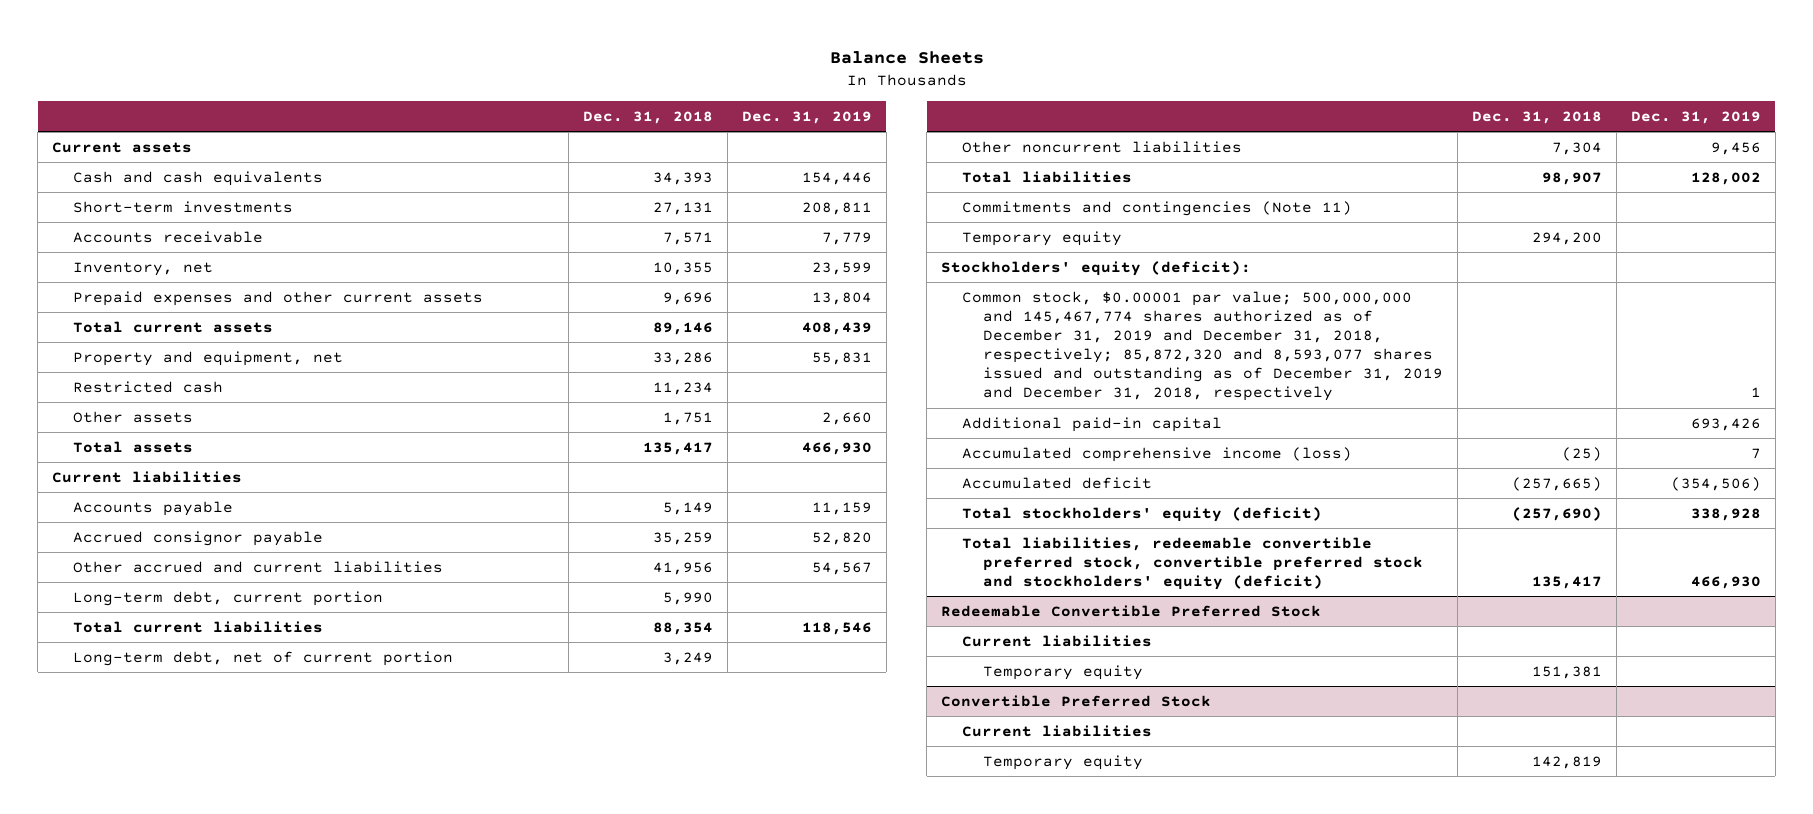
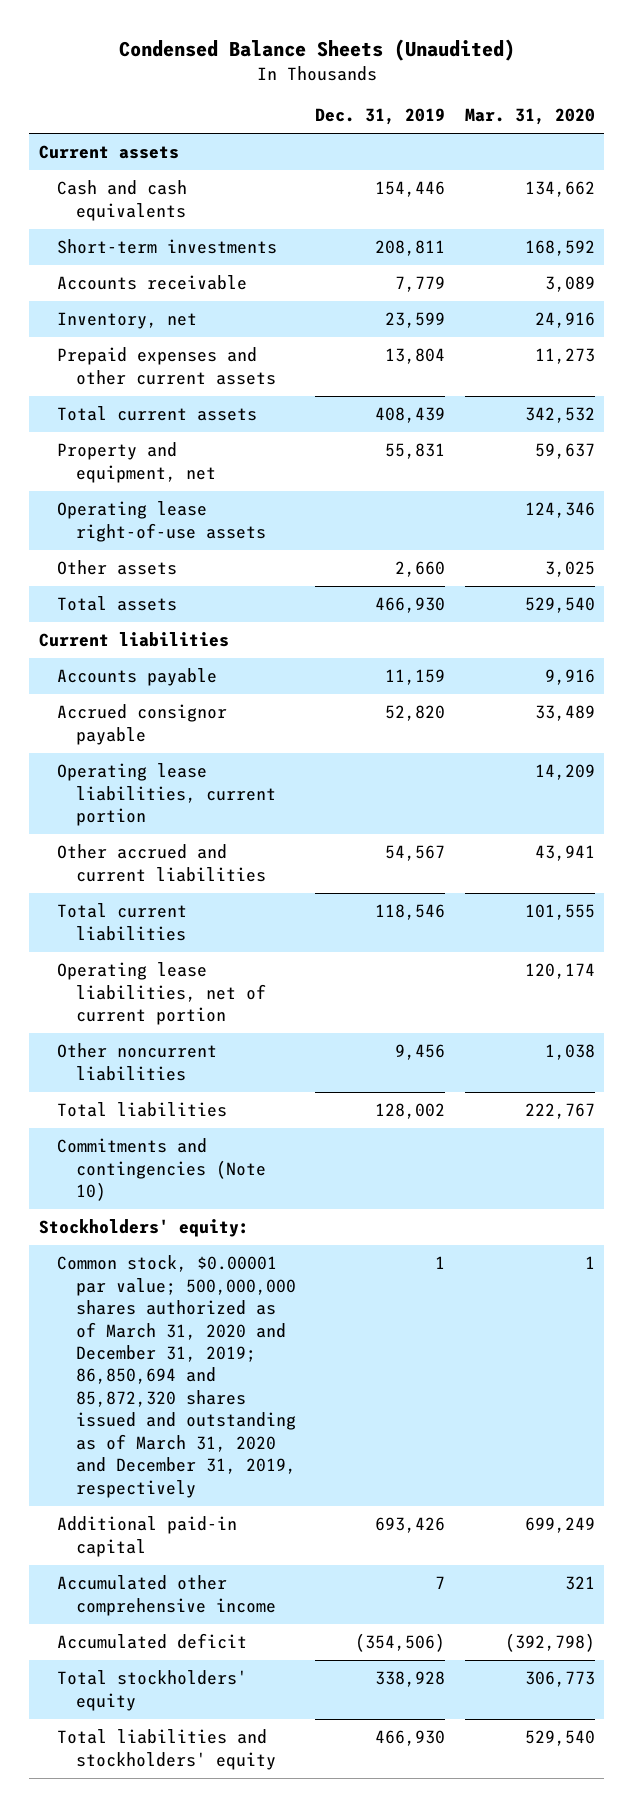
[829,50,984,64] Balance Sheets -> [118,39,515,62] Condensed Balance Sheets (Unaudited)
[582,110,713,124] Dec. 31, 2018 -> none
none -> [464,108,595,126] Mar. 31, 2020
[73,380,224,393] Restricted cash -> none
none -> [57,501,267,542] Operating lease right-of-use assets
none -> [57,763,277,827] Operating lease liabilities, current portion
[73,590,384,606] Long-term debt, current portion -> none
[73,650,454,666] Long-term debt, net of current portion -> none
none -> [57,962,267,1026] Operating lease liabilities, net of current portion
[961,230,1122,246] Temporary equity -> none
[961,200,1352,216] Commitments and contingencies (Note 11) -> [57,1138,267,1202] Commitments and contingencies (Note 10)
[941,260,1252,276] Stockholders' equity (deficit): -> [38,1219,249,1238] Stockholders' equity:
[961,290,1443,402] Common stock, $0.00001 par value; 500,000,000 and 145,467,774 shares authorized as of December 31, 2019 and December 31, 2018, respectively; 85,872,320 and 8,593,077 shares issued and outstanding as of December 31, 2019 and December 31, 2018, respectively -> [57,1255,297,1498] Common stock, $0.00001 par value; 500,000,000 shares authorized as of March 31, 2020 and December 31, 2019; 86,850,694 and 85,872,320 shares issued and outstanding as of March 31, 2020 and December 31, 2019, respectively
[961,446,1352,462] Accumulated comprehensive income (loss) -> [57,1575,277,1616] Accumulated other comprehensive income
[941,604,1322,617] Redeemable Convertible Preferred Stock -> none
[961,634,1152,647] Current liabilities -> none
[982,664,1143,680] Temporary equity -> none
[941,694,1212,707] Convertible Preferred Stock -> none
[961,724,1152,737] Current liabilities -> none
[982,754,1143,770] Temporary equity -> none
[961,506,1322,522] Total stockholders' equity (deficit) -> [57,1670,248,1711] Total stockholders' equity
[961,536,1423,591] Total liabilities, redeemable convertible preferred stock, convertible preferred stock and stockholders' equity (deficit) -> [57,1729,277,1770] Total liabilities and stockholders' equity

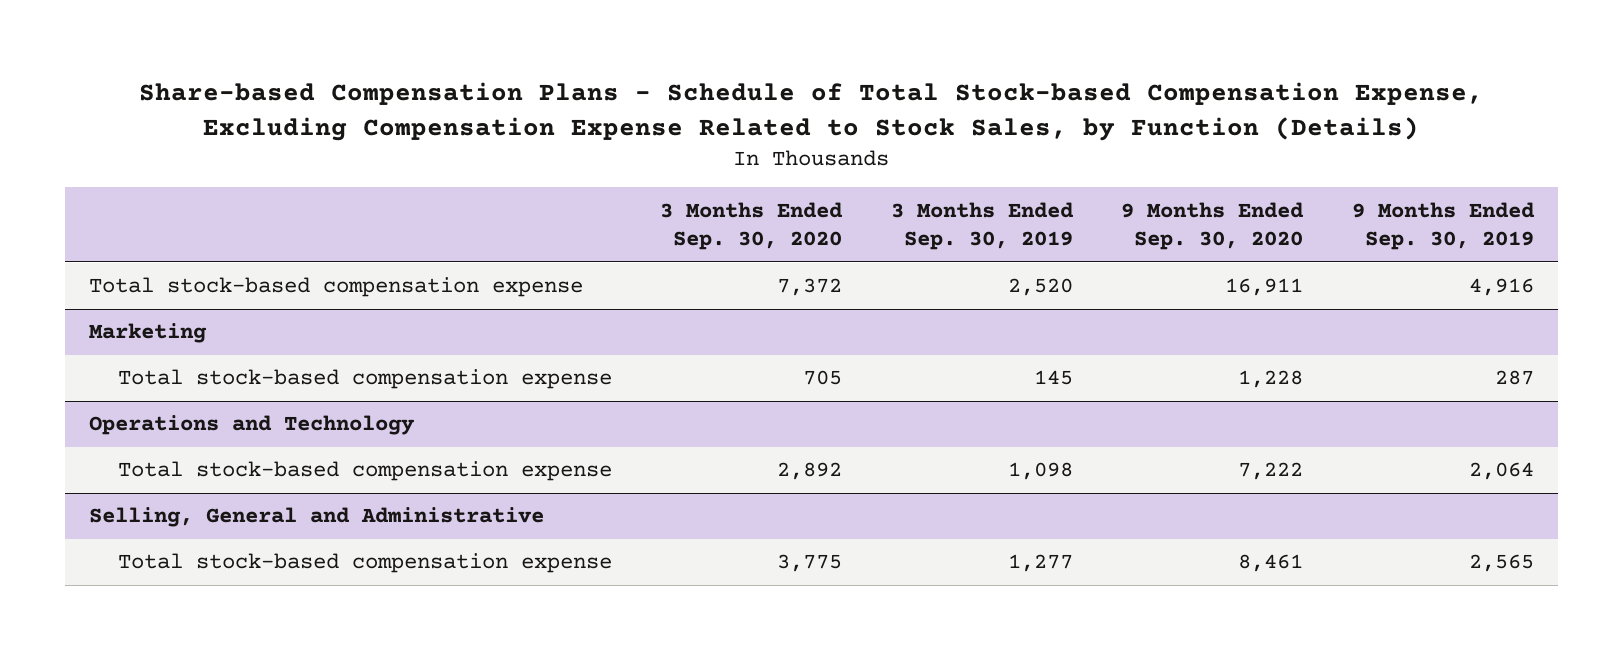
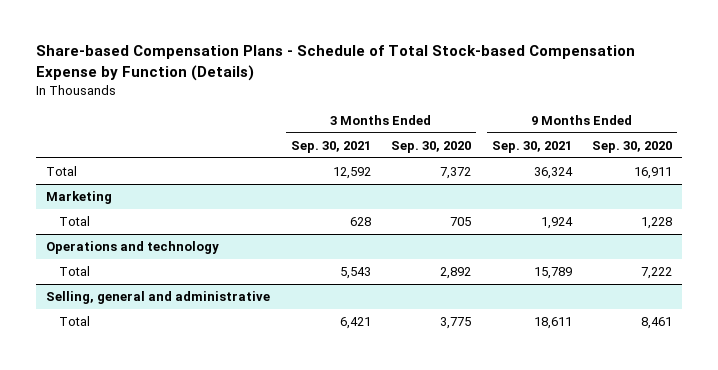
[139,81,1484,141] Share-based Compensation Plans - Schedule of Total Stock-based Compensation Expense, Excluding Compensation Expense Related to Stock Sales, by Function (Details) -> [35,45,635,81] Share-based Compensation Plans - Schedule of Total Stock-based Compensation Expense by Function (Details)
[890,201,1074,251] 3 Months Ended Sep. 30, 2019 -> none
[1351,201,1535,251] 9 Months Ended Sep. 30, 2019 -> none
none -> [290,140,371,153] Sep. 30, 2021
none -> [491,140,572,153] Sep. 30, 2021
[88,277,583,298] Total stock-based compensation expense -> [46,166,78,177] Total
[117,369,612,390] Total stock-based compensation expense -> [59,216,91,227] Total
[88,415,415,436] Operations and Technology -> [46,241,220,255] Operations and technology
[117,461,612,482] Total stock-based compensation expense -> [59,266,91,277] Total
[88,507,544,528] Selling, General and Administrative -> [46,291,271,305] Selling, general and administrative
[117,553,612,574] Total stock-based compensation expense -> [59,316,91,327] Total

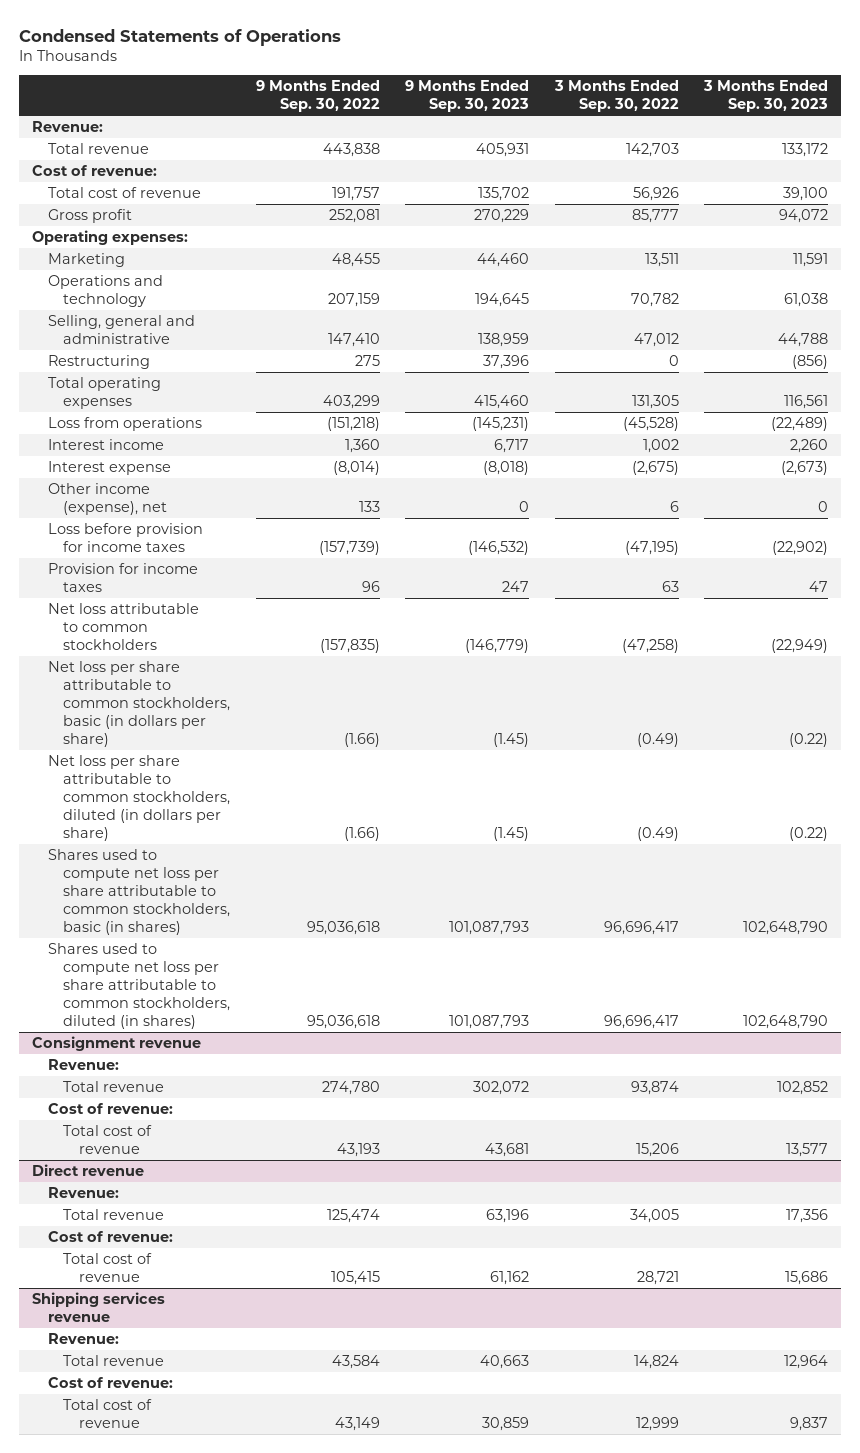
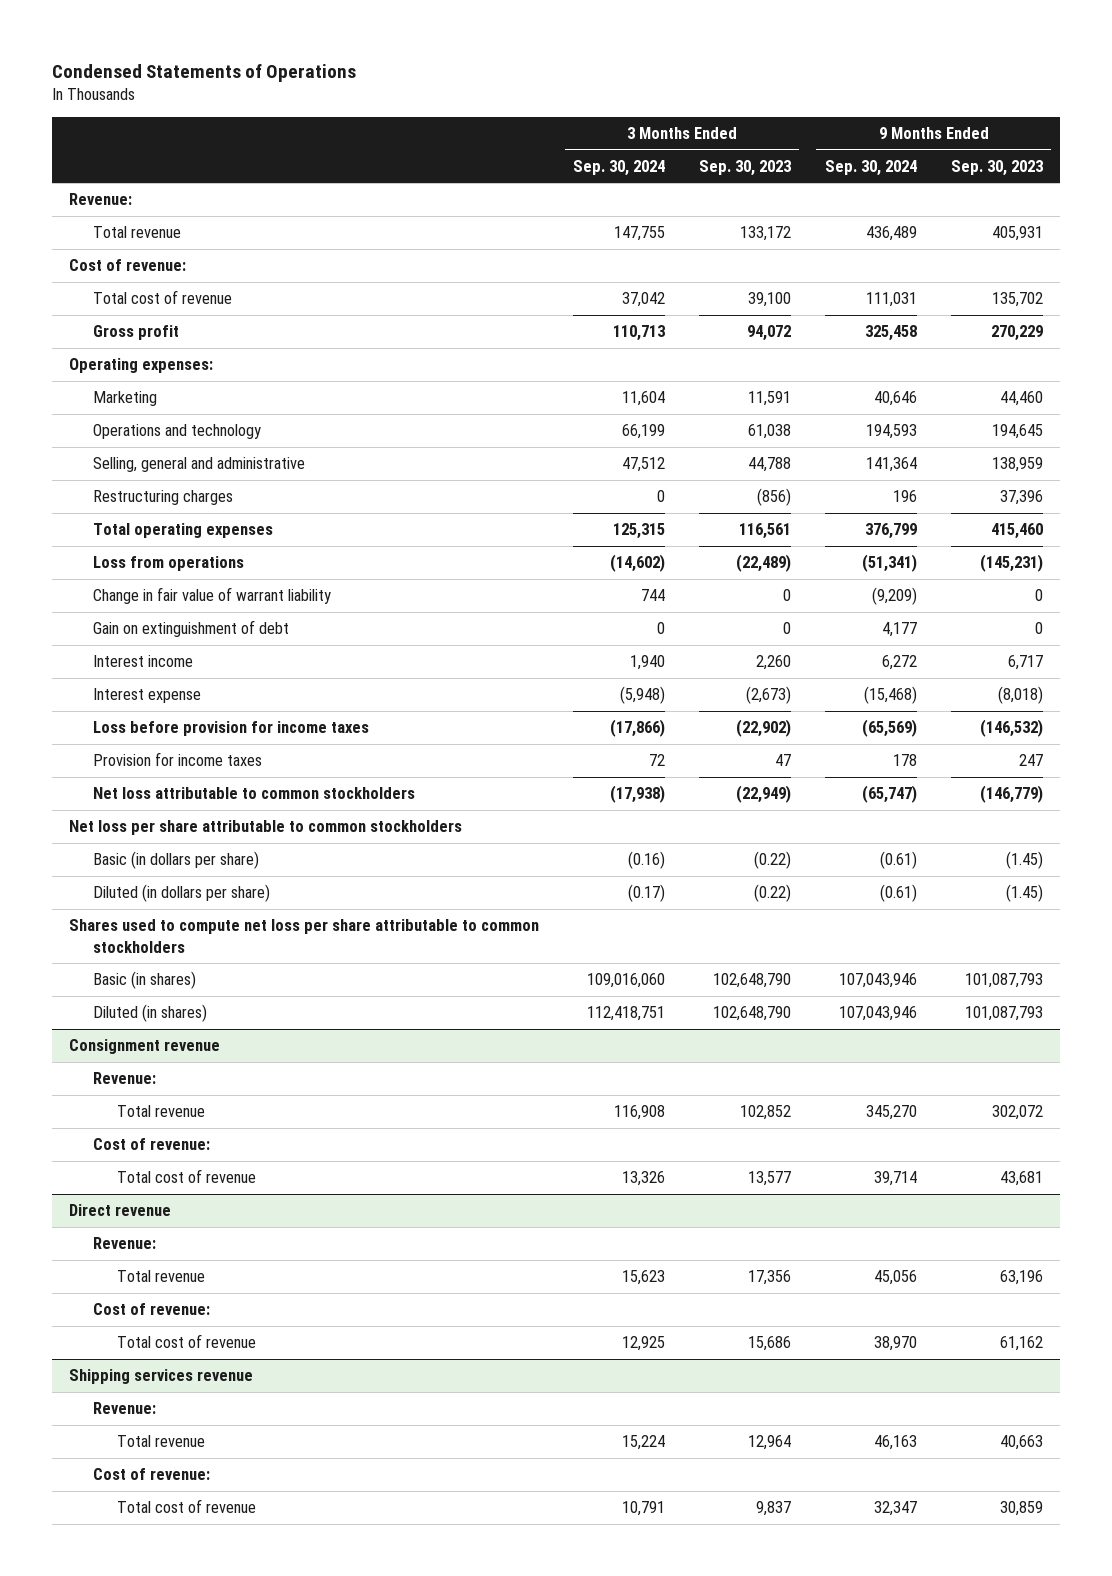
[255,80,380,113] 9 Months Ended Sep. 30, 2022 -> none
[553,80,679,113] 3 Months Ended Sep. 30, 2022 -> none
none -> [573,159,666,176] Sep. 30, 2024
none -> [824,159,917,176] Sep. 30, 2024
[47,354,150,369] Restructuring -> [92,490,233,506] Restructuring charges
none -> [92,587,331,605] Change in fair value of warrant liability
none -> [92,620,289,638] Gain on extinguishment of debt
[47,482,168,515] Other income (expense), net -> none
none -> [69,820,463,836] Net loss per share attributable to common stockholders
[47,660,231,747] Net loss per share attributable to common stockholders, basic (in dollars per share) -> [92,851,259,870] Basic (in dollars per share)
[47,754,231,841] Net loss per share attributable to common stockholders, diluted (in dollars per share) -> [92,884,270,903] Diluted (in dollars per share)
none -> [69,919,540,953] Shares used to compute net loss per share attributable to common stockholders
[47,848,231,935] Shares used to compute net loss per share attributable to common stockholders, basic (in shares) -> [92,971,196,990] Basic (in shares)
[47,942,231,1029] Shares used to compute net loss per share attributable to common stockholders, diluted (in shares) -> [92,1004,207,1023] Diluted (in shares)

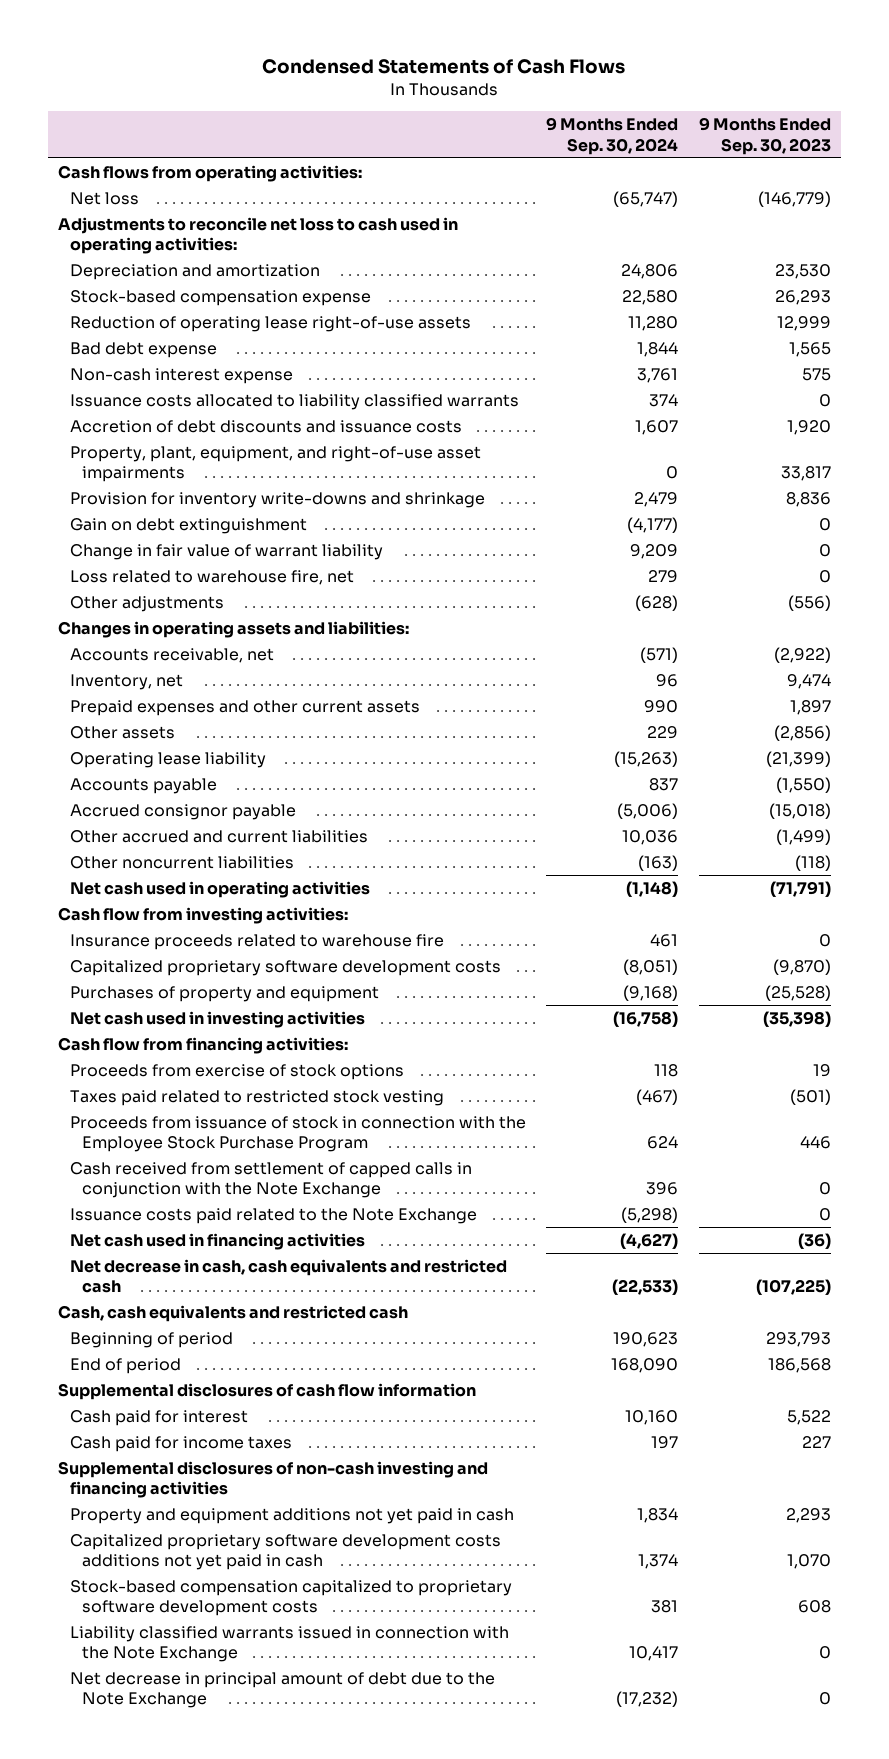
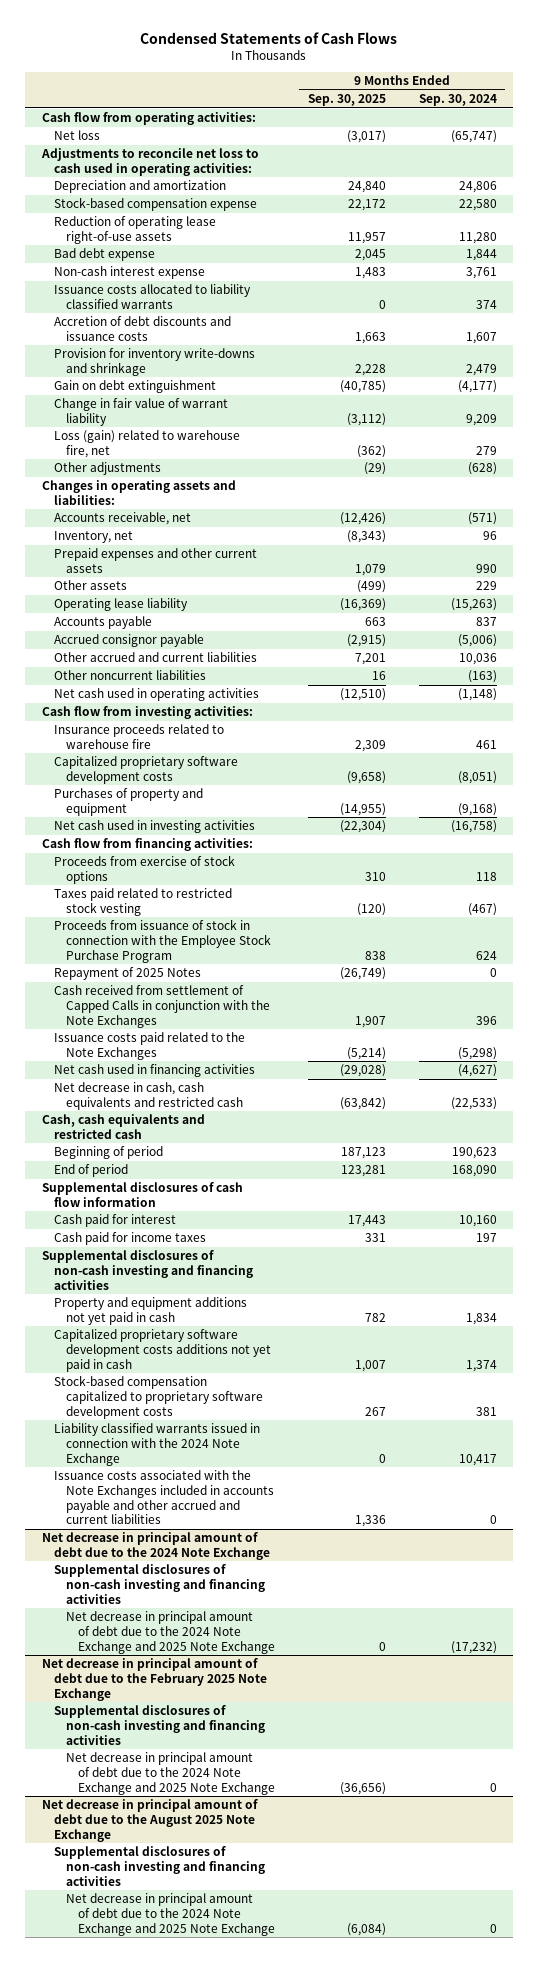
[698,116,831,155] 9 Months Ended Sep. 30, 2023 -> none
none -> [307,94,386,107] Sep. 30, 2025
[58,164,363,182] Cash flows from operating activities: -> [41,112,256,126] Cash flow from operating activities:
[70,445,482,483] Property, plant, equipment, and right-of-use asset impairments -> none
[70,569,355,585] Loss related to warehouse fire, net -> [53,430,240,458] Loss (gain) related to warehouse fire, net
none -> [53,967,201,981] Repayment of 2025 Notes
[70,1161,473,1199] Cash received from settlement of capped calls in conjunction with the Note Exchange -> [53,985,270,1028] Cash received from settlement of Capped Calls in conjunction with the Note Exchanges
[70,1207,478,1224] Issuance costs paid related to the Note Exchange -> [53,1032,245,1060] Issuance costs paid related to the Note Exchanges
[70,1625,510,1663] Liability classified warrants issued in connection with the Note Exchange -> [53,1423,260,1466] Liability classified warrants issued in connection with the 2024 Note Exchange
none -> [53,1470,274,1525] Issuance costs associated with the Note Exchanges included in accounts payable and other accrued and current liabilities
none -> [41,1532,270,1560] Net decrease in principal amount of debt due to the 2024 Note Exchange
none -> [53,1564,265,1604] Supplemental disclosures of non-cash investing and financing activities
[70,1671,496,1709] Net decrease in principal amount of debt due to the Note Exchange -> [65,1611,275,1654] Net decrease in principal amount of debt due to the 2024 Note Exchange and 2025 Note Exchange
none -> [41,1658,267,1701] Net decrease in principal amount of debt due to the February 2025 Note Exchange
none -> [53,1705,265,1745] Supplemental disclosures of non-cash investing and financing activities
none -> [65,1752,275,1795] Net decrease in principal amount of debt due to the 2024 Note Exchange and 2025 Note Exchange
none -> [41,1799,258,1842] Net decrease in principal amount of debt due to the August 2025 Note Exchange
none -> [53,1846,265,1886] Supplemental disclosures of non-cash investing and financing activities
none -> [65,1893,275,1936] Net decrease in principal amount of debt due to the 2024 Note Exchange and 2025 Note Exchange

